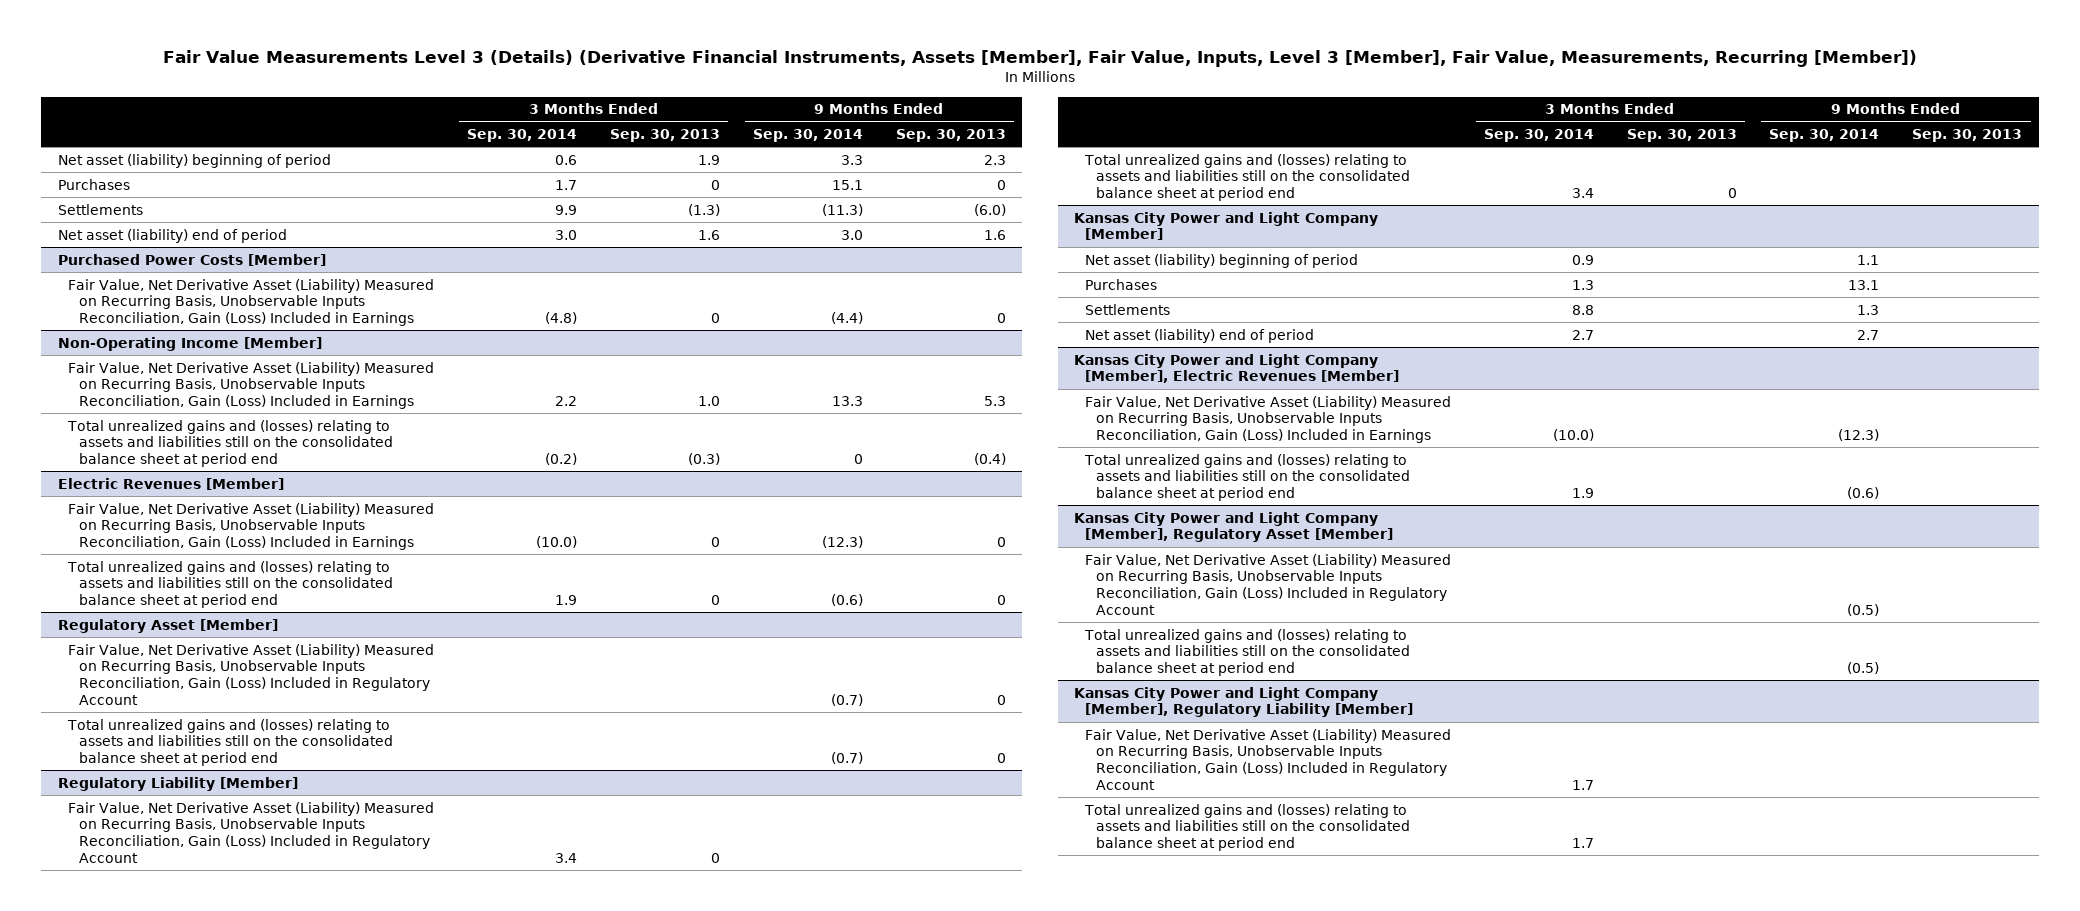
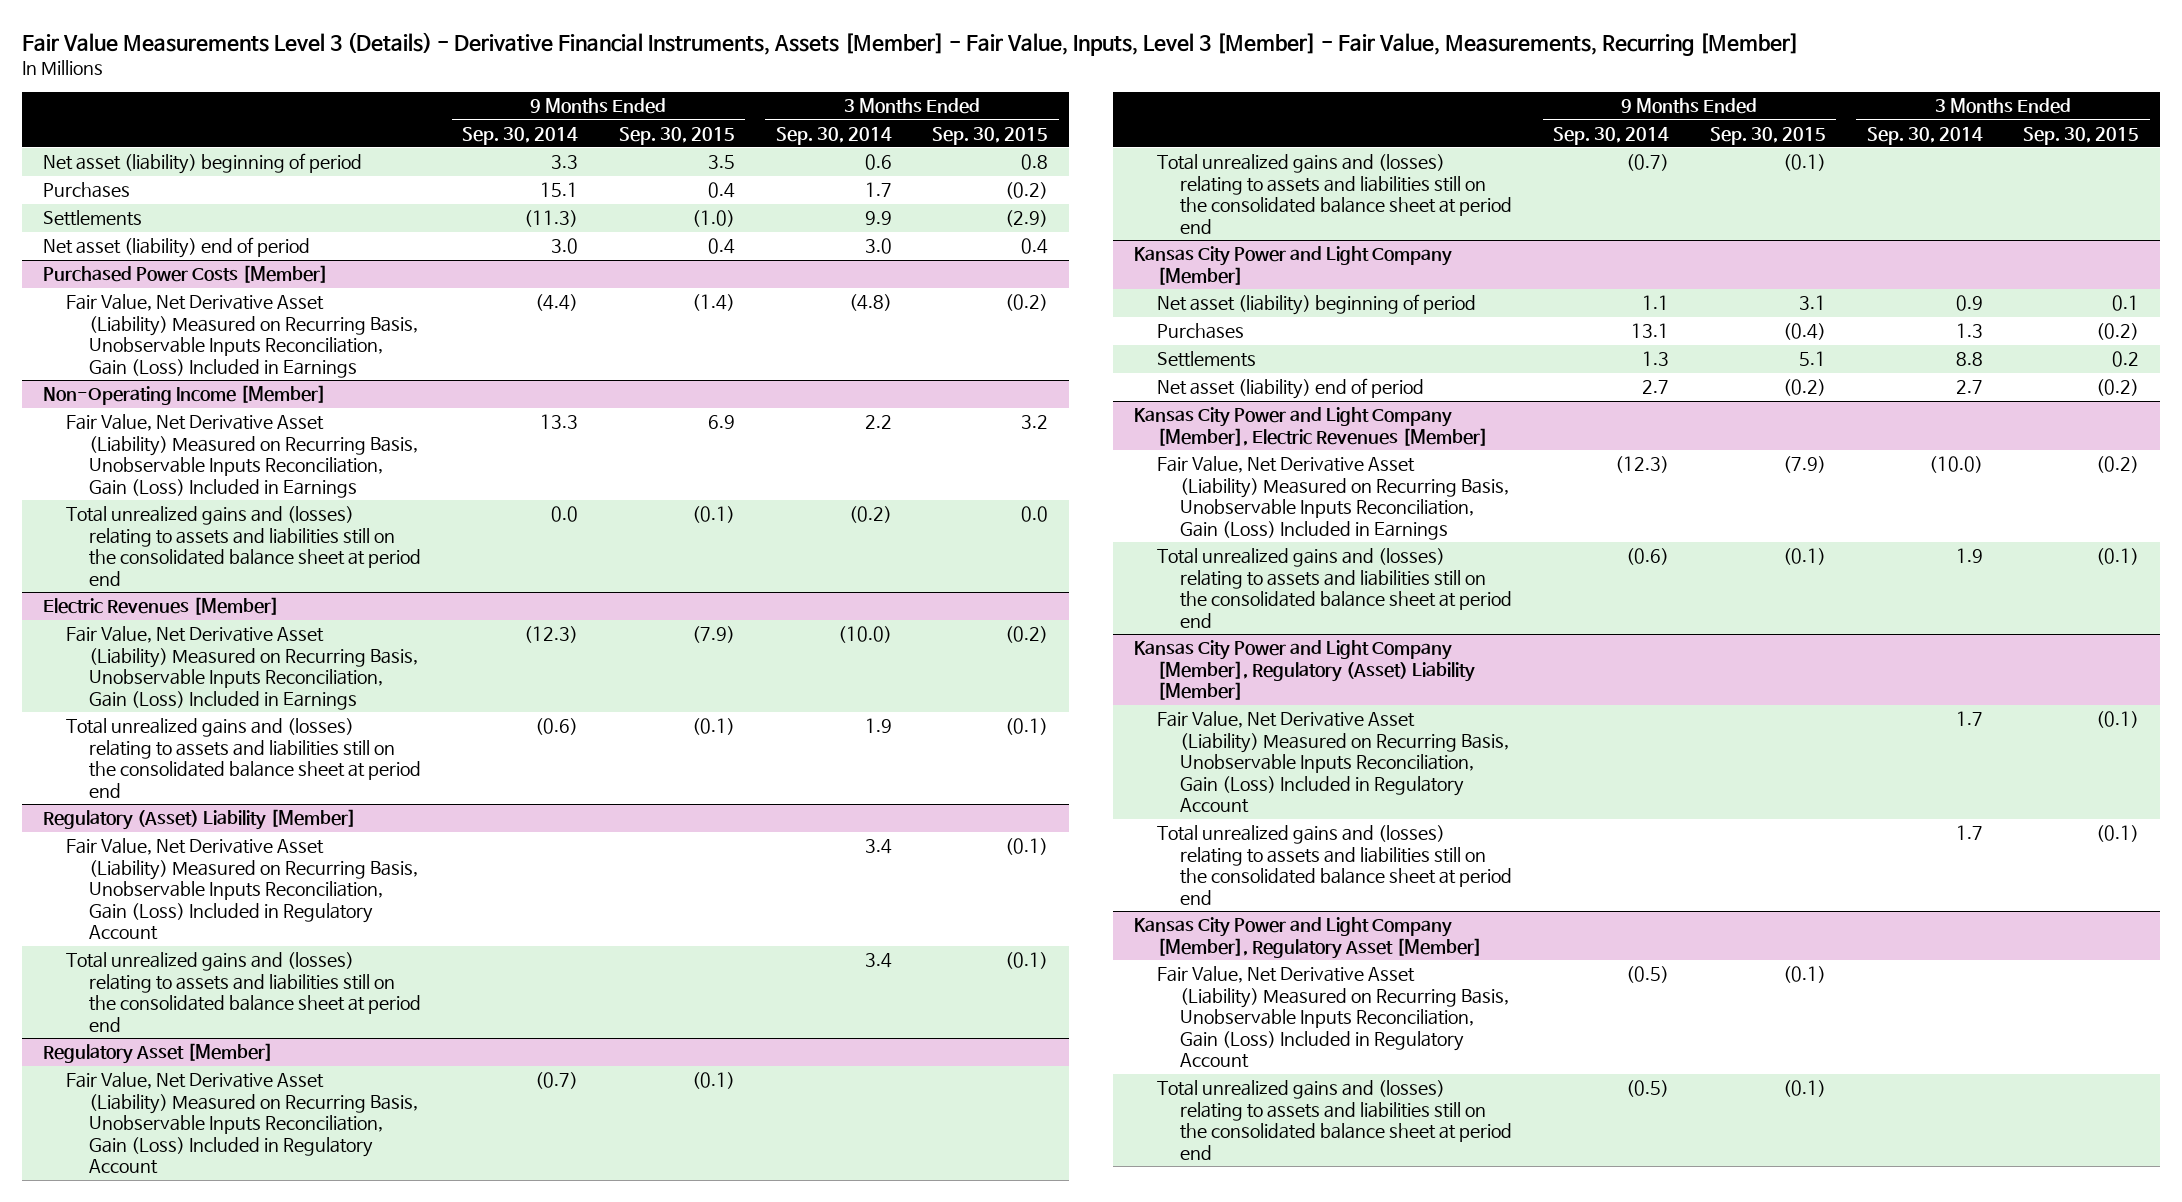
[162,50,1917,68] Fair Value Measurements Level 3 (Details) (Derivative Financial Instruments, Assets [Member], Fair Value, Inputs, Level 3 [Member], Fair Value, Measurements, Recurring [Member]) -> [22,31,1800,56] Fair Value Measurements Level 3 (Details) - Derivative Financial Instruments, Assets [Member] - Fair Value, Inputs, Level 3 [Member] - Fair Value, Measurements, Recurring [Member]
[610,129,721,143] Sep. 30, 2013 -> none
[895,129,1006,143] Sep. 30, 2013 -> none
none -> [618,126,735,145] Sep. 30, 2015
none -> [932,126,1049,145] Sep. 30, 2015
[853,454,863,465] 0 -> [551,506,579,523] 0.0
none -> [42,809,356,831] Regulatory (Asset) Liability [Member]
none -> [66,838,419,941] Fair Value, Net Derivative Asset (Liability) Measured on Recurring Basis, Unobservable Inputs Reconciliation, Gain (Loss) Included in Regulatory Account
none -> [66,952,422,1032] Total unrealized gains and (losses) relating to assets and liabilities still on the consolidated balance sheet at period end
[57,776,298,791] Regulatory Liability [Member] -> none
[68,801,435,863] Fair Value, Net Derivative Asset (Liability) Measured on Recurring Basis, Unobservable Inputs Reconciliation, Gain (Loss) Included in Regulatory Account -> none
[1083,153,1410,202] Total unrealized gains and (losses) relating to assets and liabilities still on the consolidated balance sheet at period end -> none
none -> [1133,640,1475,701] Kansas City Power and Light Company [Member], Regulatory (Asset) Liability [Member]
none -> [1156,711,1510,814] Fair Value, Net Derivative Asset (Liability) Measured on Recurring Basis, Unobservable Inputs Reconciliation, Gain (Loss) Included in Regulatory Account
none -> [1156,825,1513,905] Total unrealized gains and (losses) relating to assets and liabilities still on the consolidated balance sheet at period end
[1074,686,1413,718] Kansas City Power and Light Company [Member], Regulatory Liability [Member] -> none
[1084,728,1451,790] Fair Value, Net Derivative Asset (Liability) Measured on Recurring Basis, Unobservable Inputs Reconciliation, Gain (Loss) Included in Regulatory Account -> none
[1083,803,1410,852] Total unrealized gains and (losses) relating to assets and liabilities still on the consolidated balance sheet at period end -> none

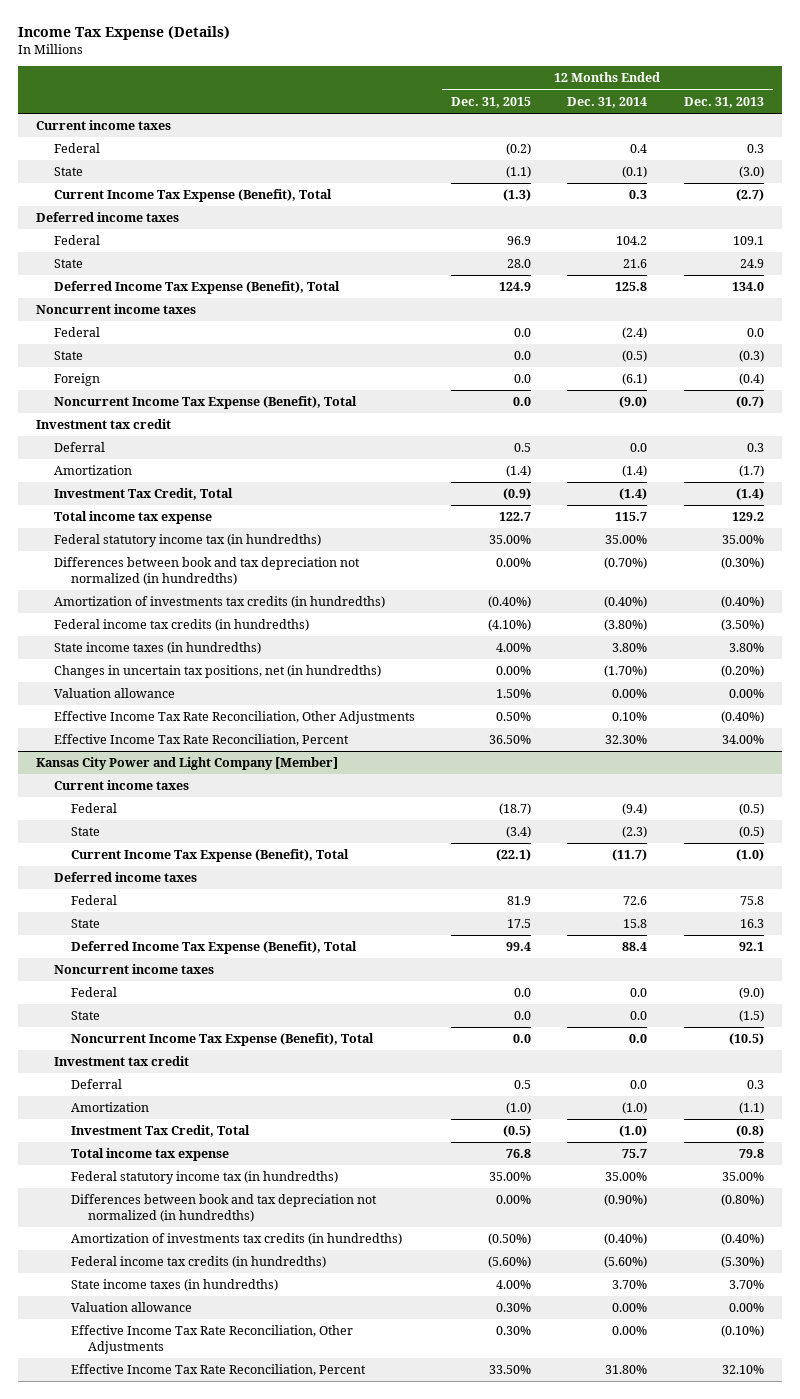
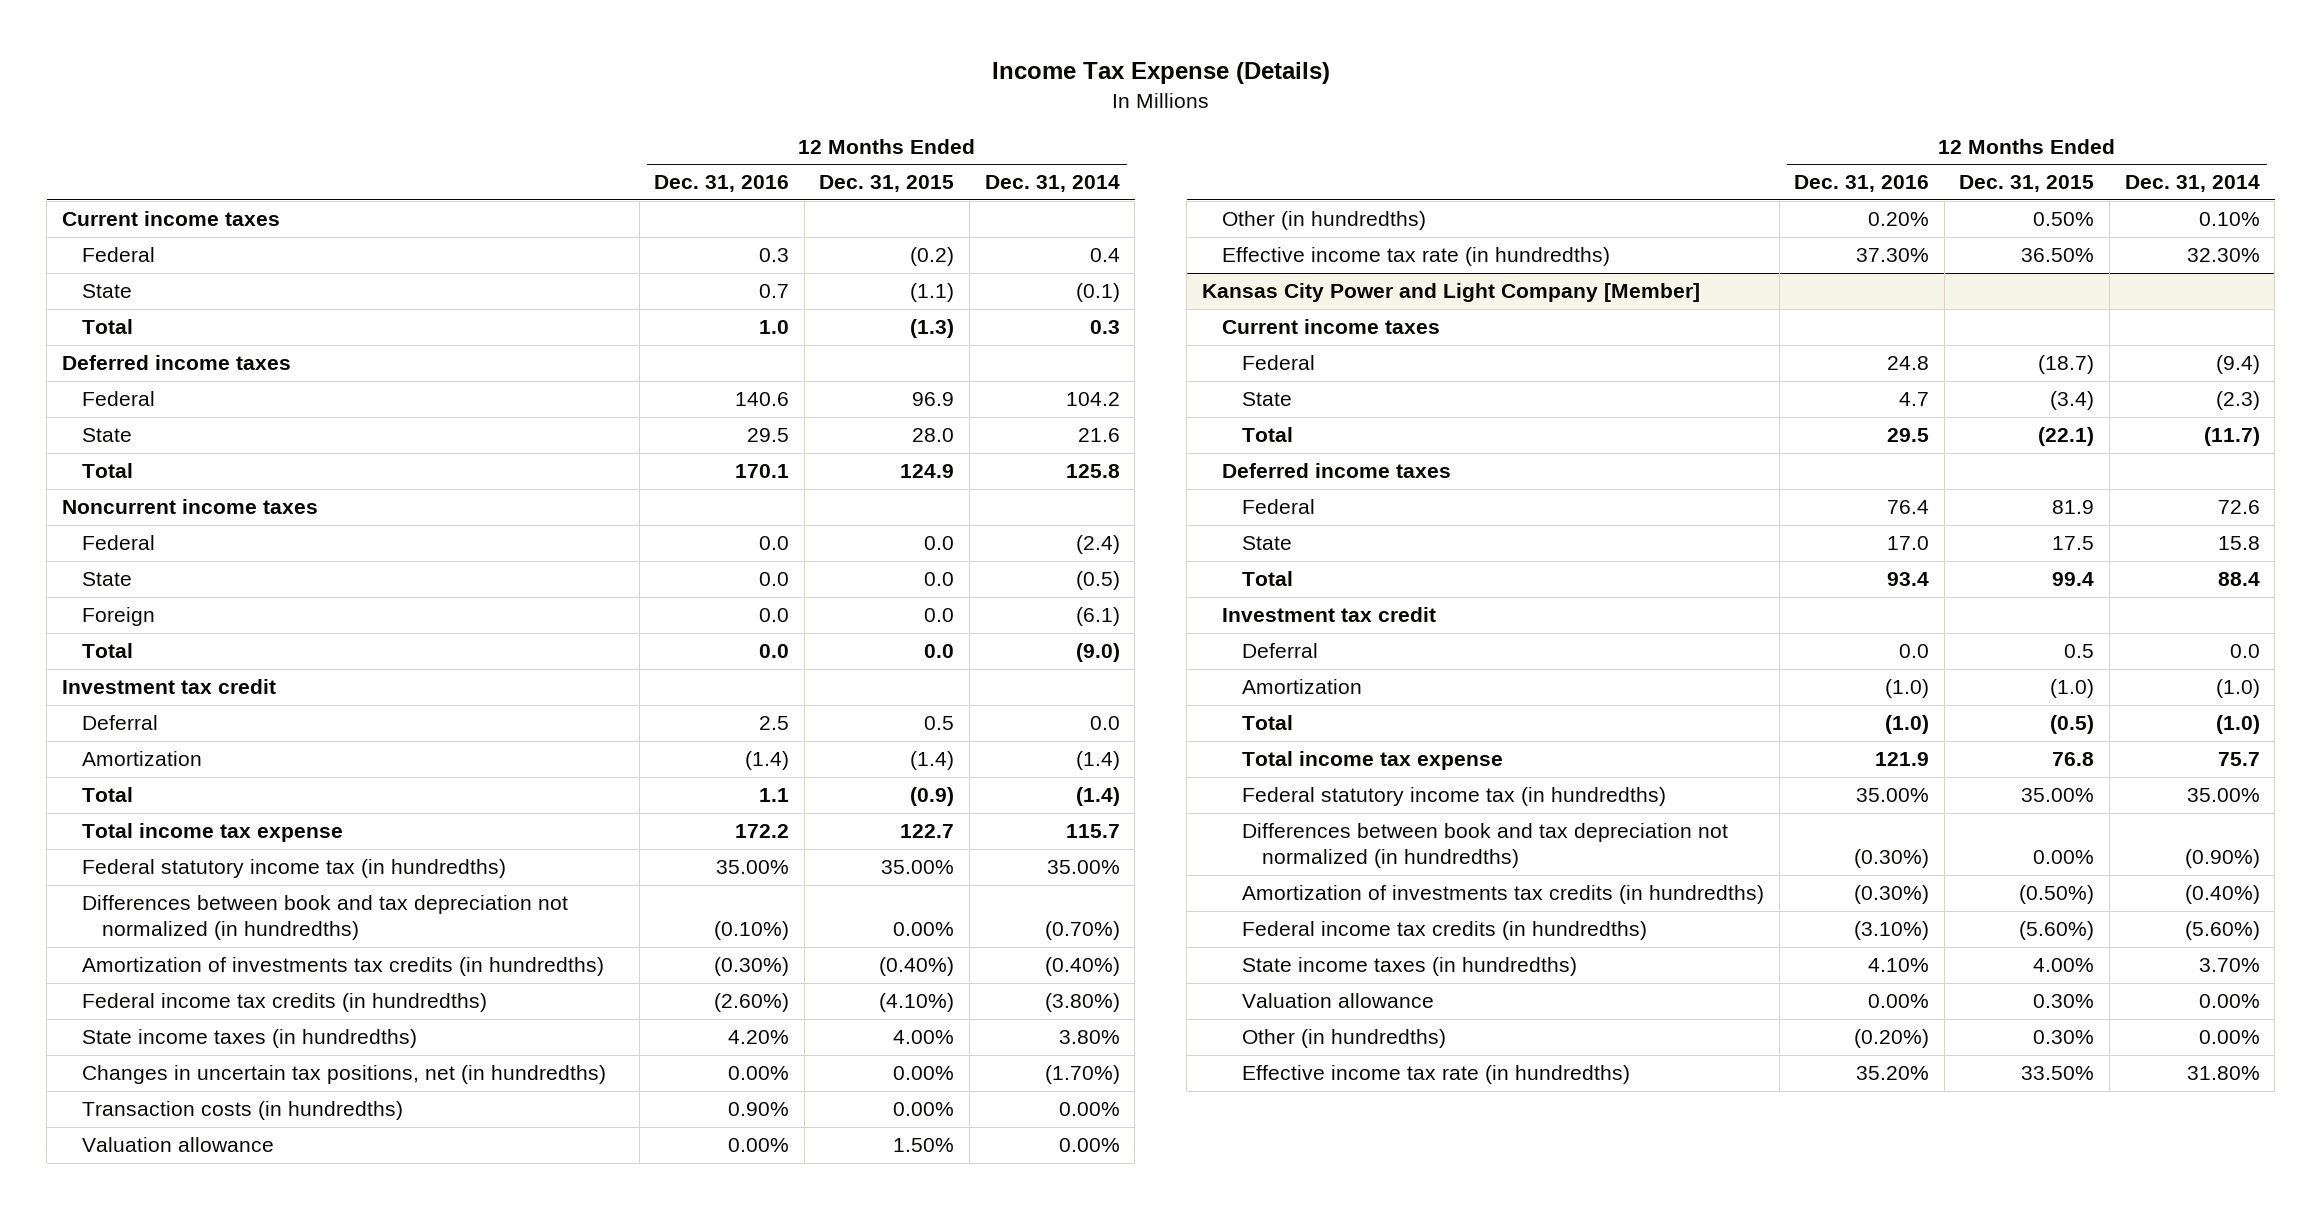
[683,96,764,108] Dec. 31, 2013 -> none
none -> [654,175,790,193] Dec. 31, 2016
[53,189,332,203] Current Income Tax Expense (Benefit), Total -> [81,319,133,335] Total
[53,281,340,295] Deferred Income Tax Expense (Benefit), Total -> [81,463,133,479] Total
[53,396,357,410] Noncurrent Income Tax Expense (Benefit), Total -> [81,643,133,659] Total
[53,488,233,501] Investment Tax Credit, Total -> [81,787,133,803] Total
none -> [81,1101,403,1121] Transaction costs (in hundredths)
[53,711,415,725] Effective Income Tax Rate Reconciliation, Other Adjustments -> [1221,211,1426,231] Other (in hundredths)
[53,734,349,747] Effective Income Tax Rate Reconciliation, Percent -> [1221,247,1610,267] Effective income tax rate (in hundredths)
[70,849,349,863] Current Income Tax Expense (Benefit), Total -> [1241,427,1293,443] Total
[53,964,214,975] Noncurrent income taxes -> none
[70,987,117,998] Federal -> none
[70,1011,100,1021] State -> none
[70,1033,374,1047] Noncurrent Income Tax Expense (Benefit), Total -> none
[70,941,357,955] Deferred Income Tax Expense (Benefit), Total -> [1241,571,1293,587] Total
[70,1125,250,1138] Investment Tax Credit, Total -> [1241,715,1293,731] Total
[70,1325,353,1354] Effective Income Tax Rate Reconciliation, Other Adjustments -> [1241,1029,1446,1049] Other (in hundredths)
[70,1364,366,1377] Effective Income Tax Rate Reconciliation, Percent -> [1241,1065,1630,1085] Effective income tax rate (in hundredths)

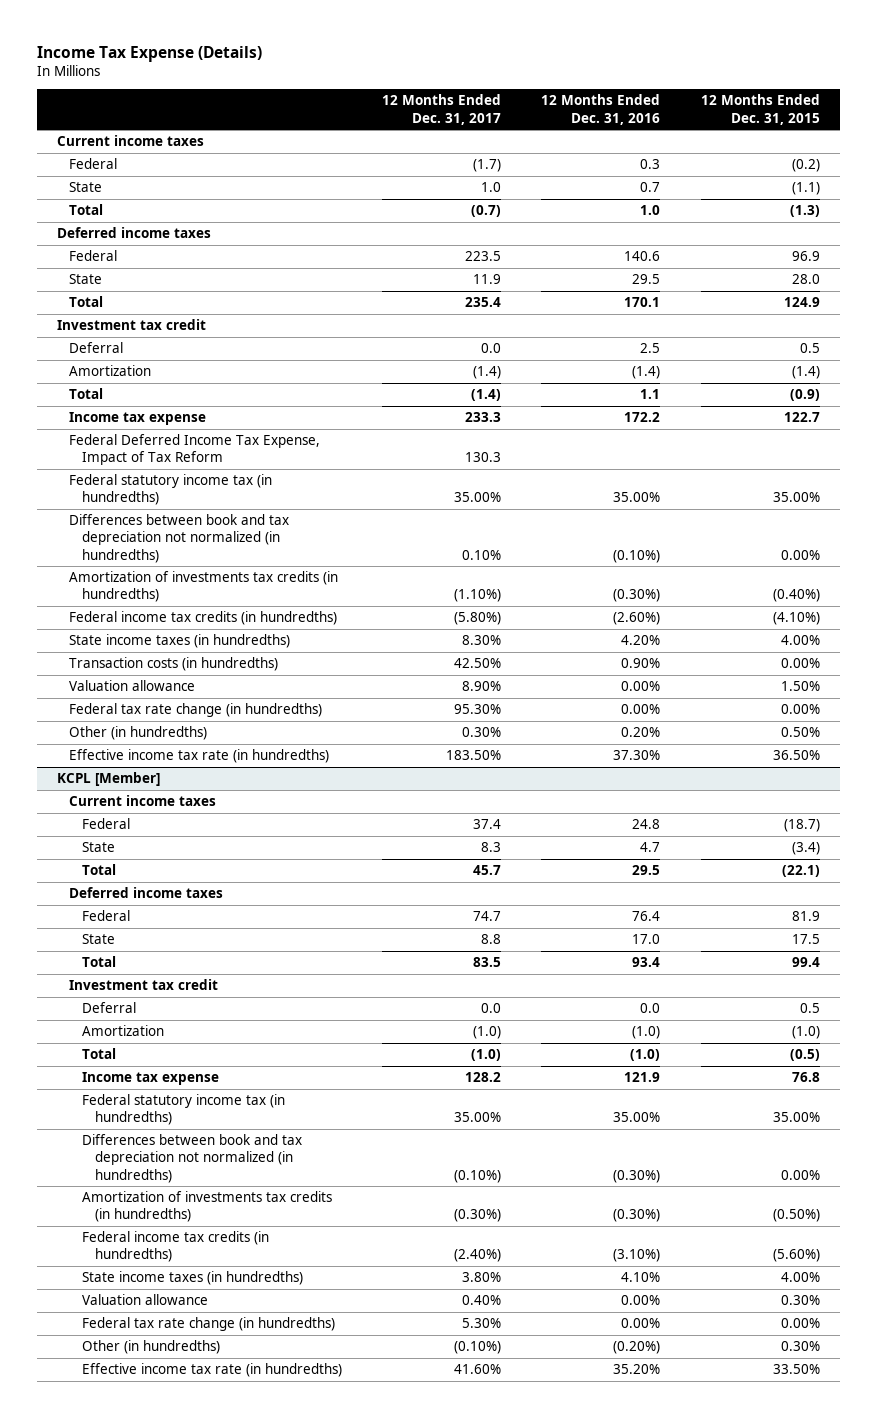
[984,175,1120,193] Dec. 31, 2014 -> none
none -> [382,94,502,125] 12 Months Ended Dec. 31, 2017
[62,499,319,515] Noncurrent income taxes -> none
[81,535,155,551] Federal -> none
[81,572,132,587] State -> none
[81,607,155,627] Foreign -> none
[81,643,133,659] Total -> none
[81,823,343,843] Total income tax expense -> [69,412,207,426] Income tax expense
none -> [69,434,321,466] Federal Deferred Income Tax Expense, Impact of Tax Reform
[81,1065,606,1085] Changes in uncertain tax positions, net (in hundredths) -> none
none -> [69,703,323,718] Federal tax rate change (in hundredths)
[1202,283,1701,303] Kansas City Power and Light Company [Member] -> none
none -> [56,772,160,787] KCPL [Member]
[1241,751,1503,771] Total income tax expense -> [82,1072,220,1086] Income tax expense
none -> [82,1317,336,1332] Federal tax rate change (in hundredths)

